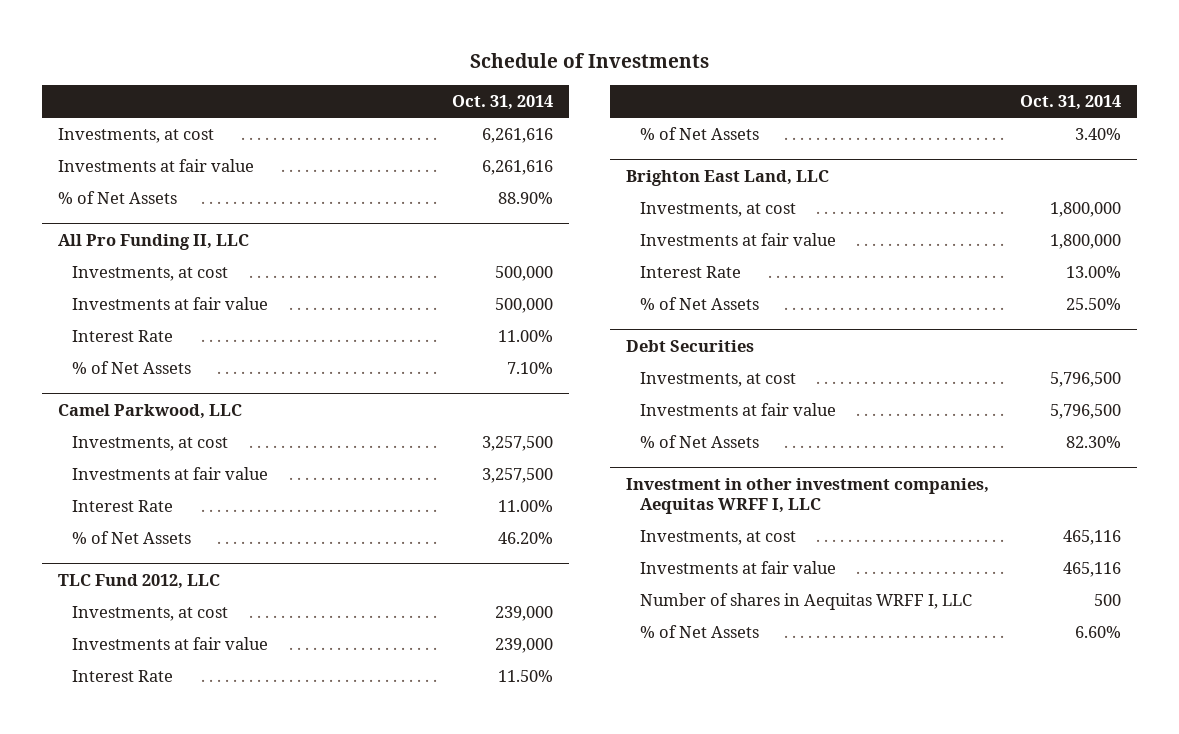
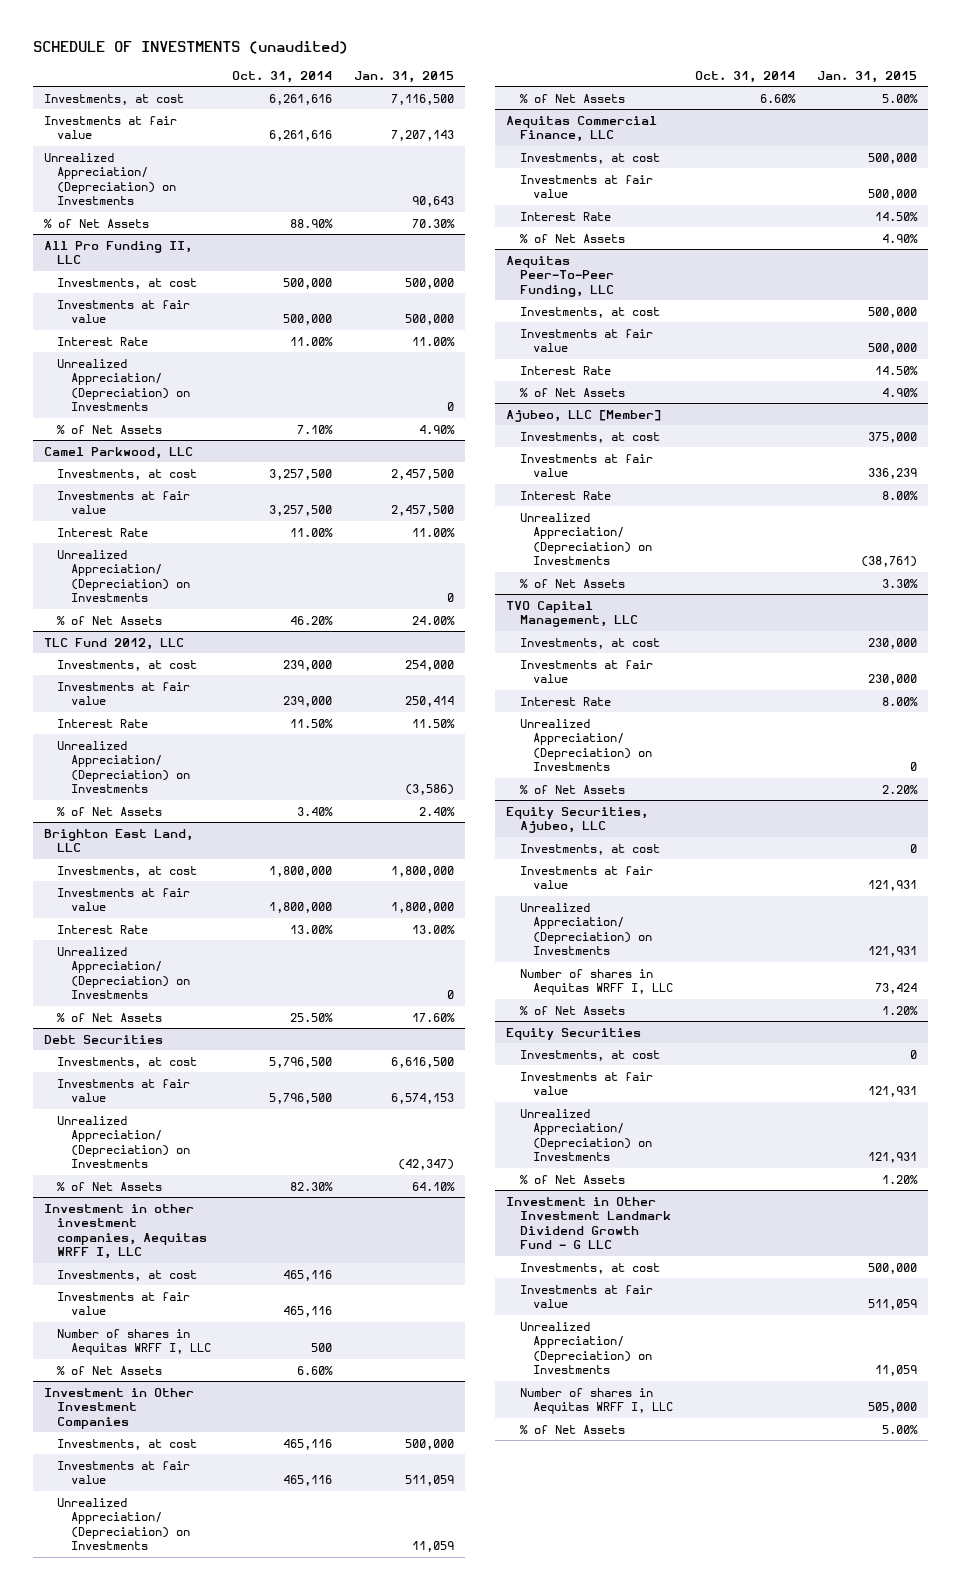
[469,53,709,69] Schedule of Investments -> [33,40,349,54] SCHEDULE OF INVESTMENTS (unaudited)
none -> [354,70,455,83] Jan. 31, 2015
none -> [43,152,177,206] Unrealized Appreciation/ (Depreciation) on Investments
none -> [57,358,190,412] Unrealized Appreciation/ (Depreciation) on Investments
none -> [57,549,190,603] Unrealized Appreciation/ (Depreciation) on Investments
none -> [57,740,190,794] Unrealized Appreciation/ (Depreciation) on Investments
none -> [57,946,190,1000] Unrealized Appreciation/ (Depreciation) on Investments
none -> [57,1115,190,1169] Unrealized Appreciation/ (Depreciation) on Investments
none -> [43,1387,194,1429] Investment in Other Investment Companies
none -> [57,1438,198,1450] Investments, at cost
none -> [57,1460,191,1485] Investments at fair value
none -> [57,1497,190,1551] Unrealized Appreciation/ (Depreciation) on Investments
none -> [519,93,625,103] % of Net Assets
none -> [506,115,658,143] Aequitas Commercial Finance, LLC
none -> [519,152,660,164] Investments, at cost
none -> [519,174,653,199] Investments at fair value
none -> [519,211,611,221] Interest Rate
none -> [519,233,625,243] % of Net Assets
none -> [506,255,614,297] Aequitas Peer-To-Peer Funding, LLC
none -> [519,306,660,318] Investments, at cost
none -> [519,328,653,353] Investments at fair value
none -> [519,365,611,375] Interest Rate
none -> [519,387,625,397] % of Net Assets
none -> [506,409,662,422] Ajubeo, LLC [Member]
none -> [519,431,660,443] Investments, at cost
none -> [519,453,653,478] Investments at fair value
none -> [519,490,611,500] Interest Rate
none -> [519,512,653,566] Unrealized Appreciation/ (Depreciation) on Investments
none -> [519,578,625,588] % of Net Assets
none -> [506,600,638,628] TVO Capital Management, LLC
none -> [519,637,660,649] Investments, at cost
none -> [519,659,653,684] Investments at fair value
none -> [519,696,611,706] Interest Rate
none -> [519,718,653,772] Unrealized Appreciation/ (Depreciation) on Investments
none -> [519,784,625,794] % of Net Assets
none -> [506,806,649,834] Equity Securities, Ajubeo, LLC
none -> [519,843,660,855] Investments, at cost
none -> [519,865,653,890] Investments at fair value
none -> [519,902,653,956] Unrealized Appreciation/ (Depreciation) on Investments
none -> [519,968,674,996] Number of shares in Aequitas WRFF I, LLC
none -> [519,1005,625,1015] % of Net Assets
none -> [506,1027,642,1040] Equity Securities
none -> [519,1049,660,1061] Investments, at cost
none -> [519,1071,653,1096] Investments at fair value
none -> [519,1108,653,1162] Unrealized Appreciation/ (Depreciation) on Investments
none -> [519,1174,625,1184] % of Net Assets
none -> [506,1196,671,1250] Investment in Other Investment Landmark Dividend Growth Fund - G LLC
none -> [519,1262,660,1274] Investments, at cost
none -> [519,1284,653,1309] Investments at fair value
none -> [519,1321,653,1375] Unrealized Appreciation/ (Depreciation) on Investments
none -> [519,1387,674,1415] Number of shares in Aequitas WRFF I, LLC
none -> [519,1424,625,1434] % of Net Assets

